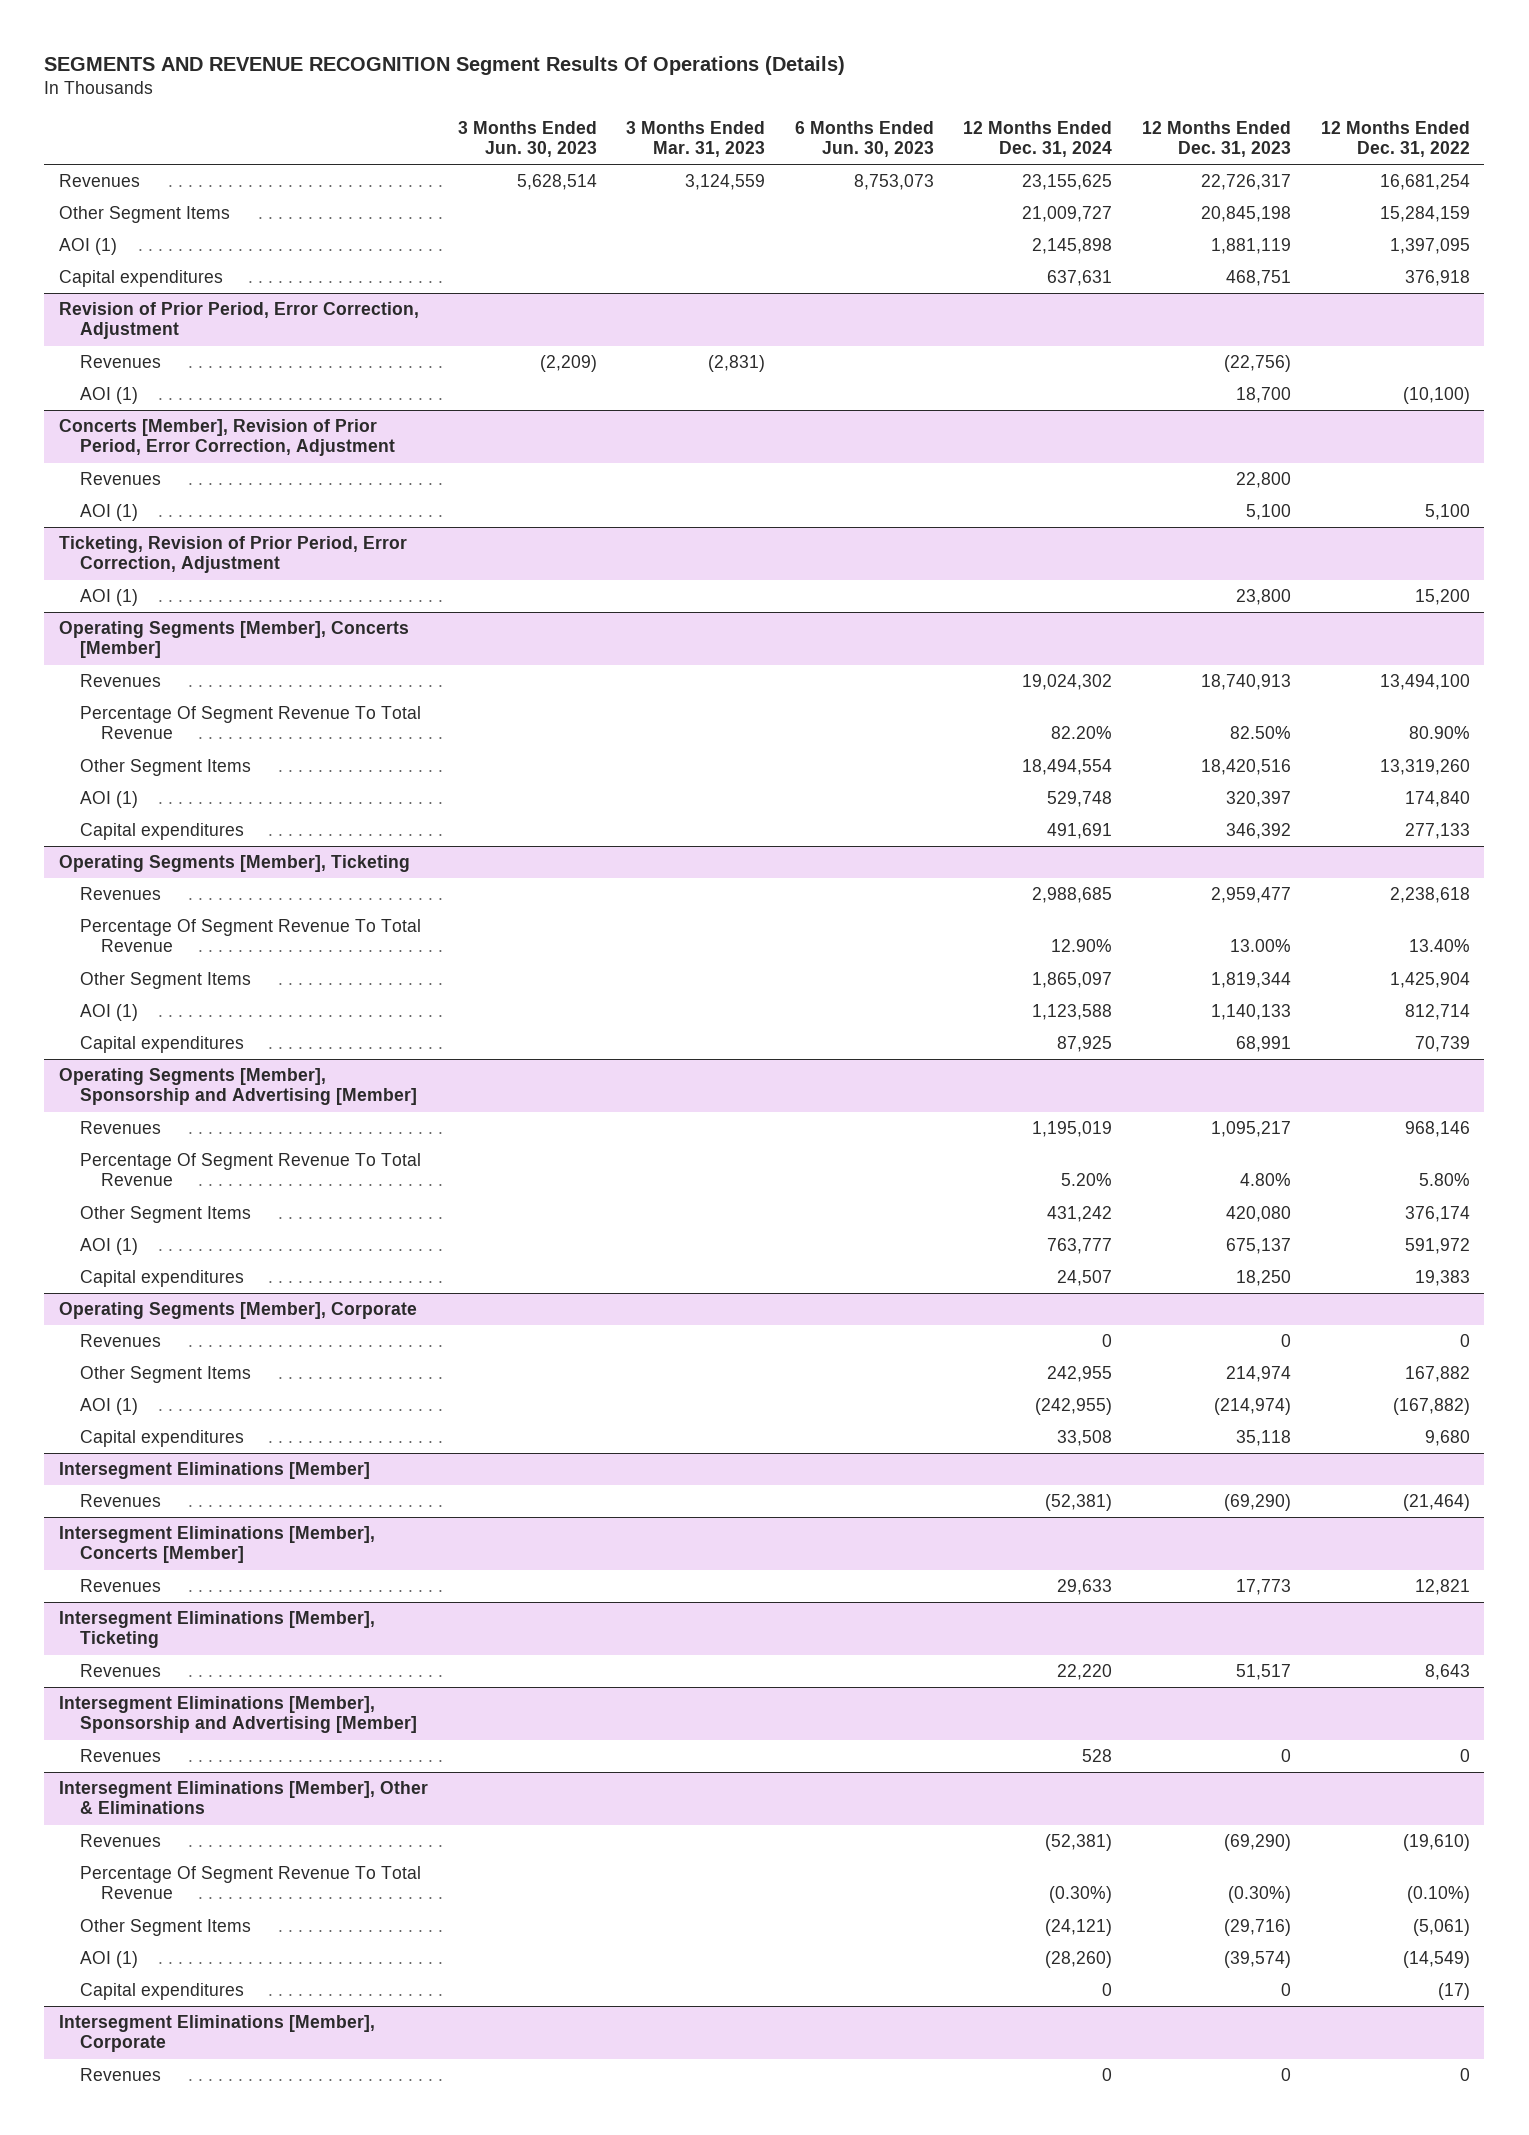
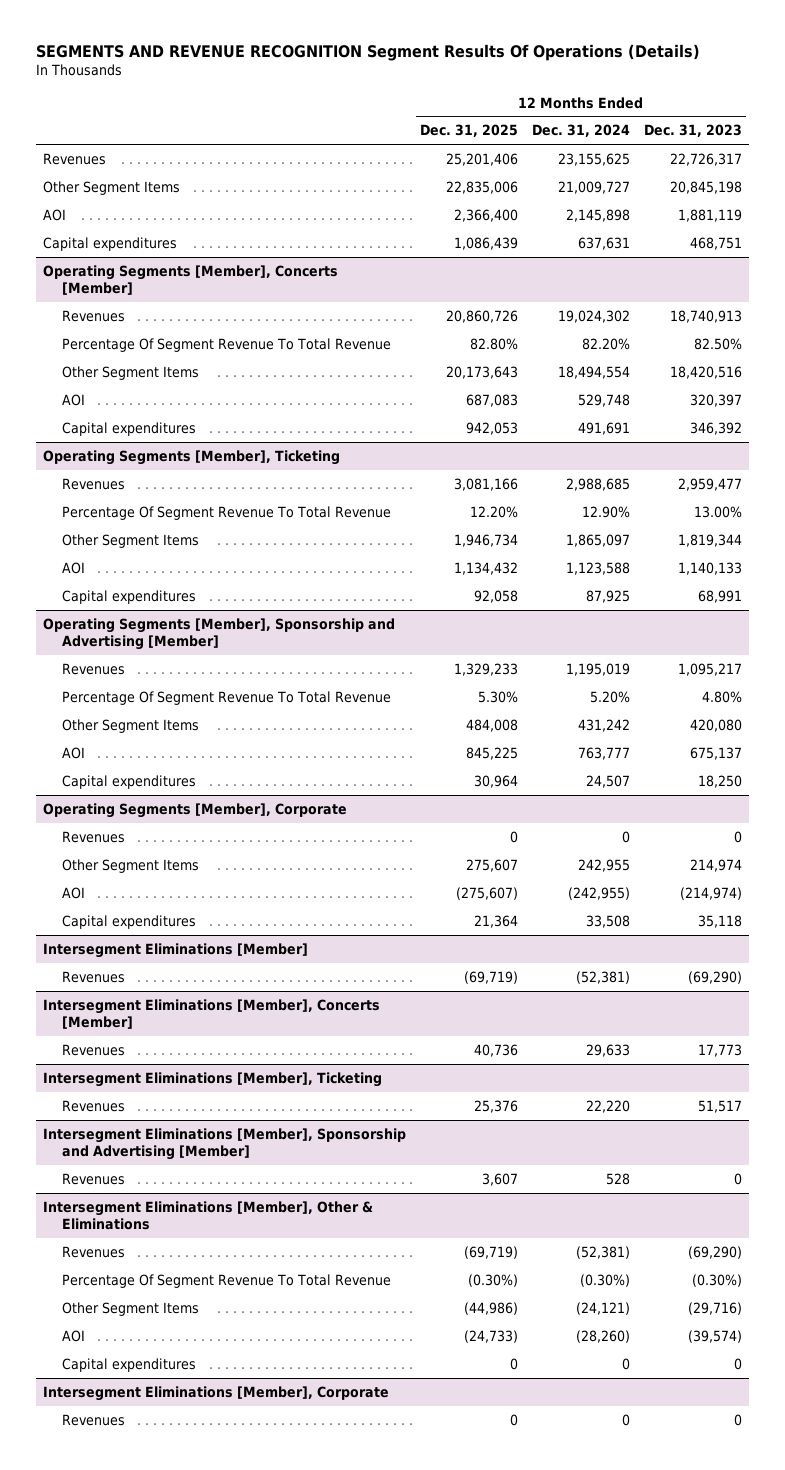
[457,120,597,158] 3 Months Ended Jun. 30, 2023 -> none
[626,120,766,158] 3 Months Ended Mar. 31, 2023 -> none
[794,120,934,158] 6 Months Ended Jun. 30, 2023 -> none
[1320,120,1470,158] 12 Months Ended Dec. 31, 2022 -> none
none -> [419,124,518,138] Dec. 31, 2025
[58,238,117,256] AOI (1) -> [42,208,66,221] AOI
[58,302,419,340] Revision of Prior Period, Error Correction, Adjustment -> none
[79,355,161,369] Revenues -> none
[79,387,138,405] AOI (1) -> none
[58,419,395,457] Concerts [Member], Revision of Prior Period, Error Correction, Adjustment -> none
[79,472,161,486] Revenues -> none
[79,504,138,522] AOI (1) -> none
[58,536,407,574] Ticketing, Revision of Prior Period, Error Correction, Adjustment -> none
[79,589,138,607] AOI (1) -> none
[79,791,138,809] AOI (1) -> [62,393,86,406] AOI
[79,1004,138,1022] AOI (1) -> [62,561,86,574] AOI
[79,1238,138,1256] AOI (1) -> [62,746,86,759] AOI
[79,1398,138,1416] AOI (1) -> [62,886,86,899] AOI
[79,1951,138,1969] AOI (1) -> [62,1329,86,1342] AOI

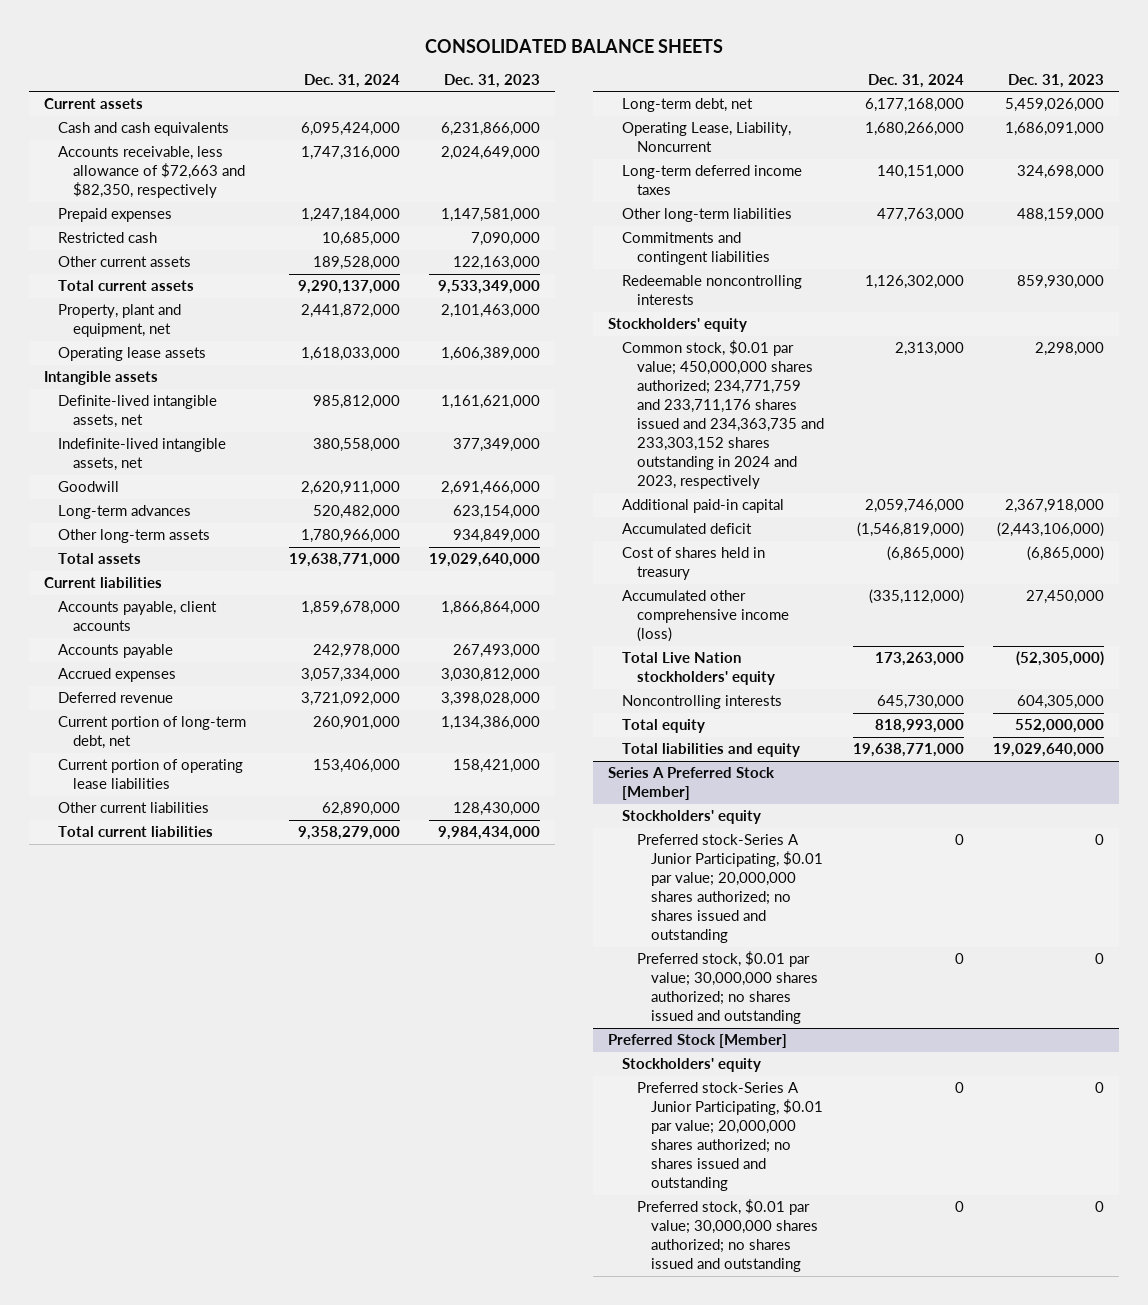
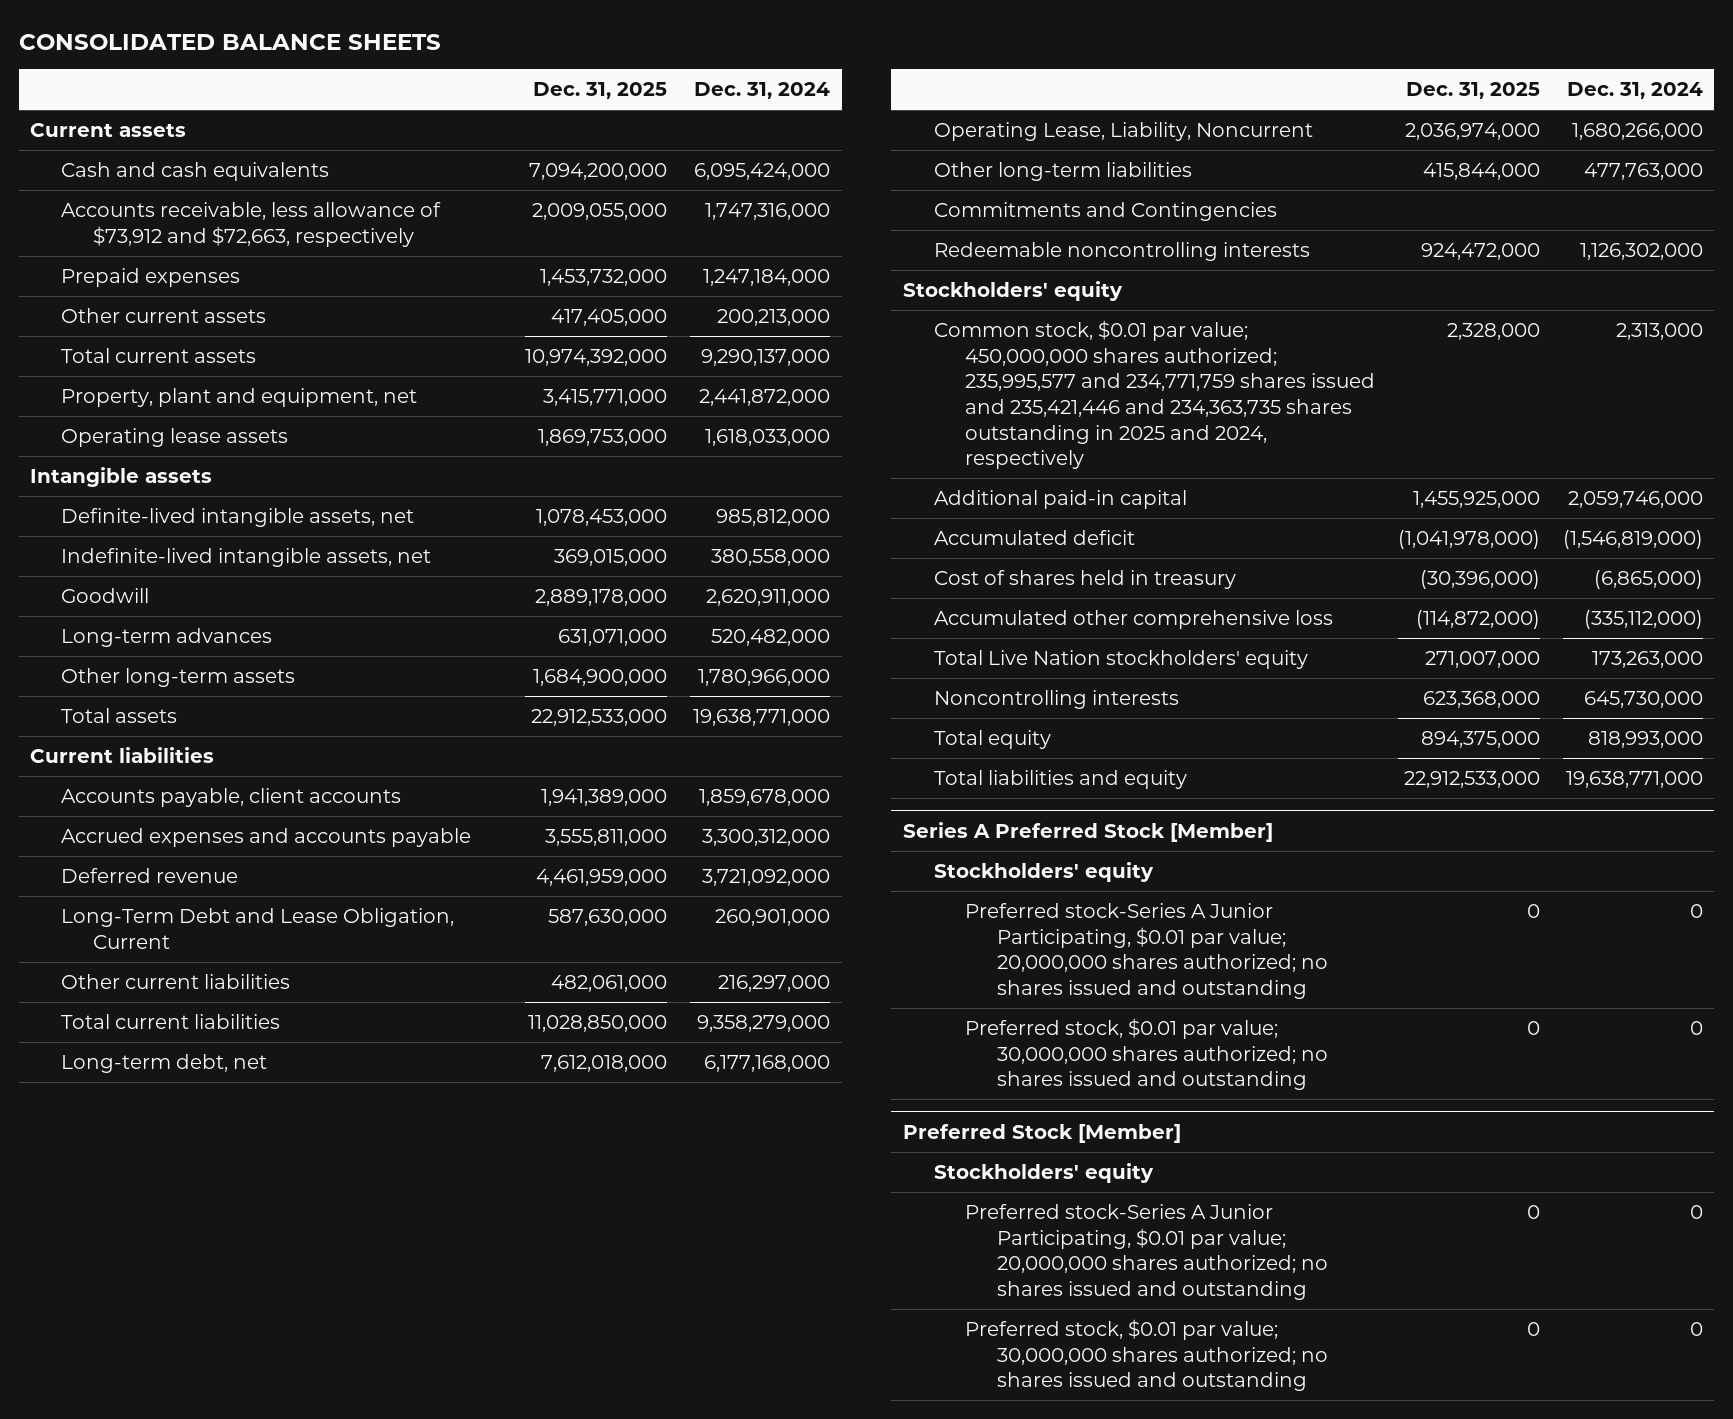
[444,74,541,89] Dec. 31, 2023 -> none
none -> [533,82,668,100] Dec. 31, 2025
[58,146,245,199] Accounts receivable, less allowance of $72,663 and $82,350, respectively -> [61,201,442,247] Accounts receivable, less allowance of $73,912 and $72,663, respectively
[58,232,158,244] Restricted cash -> none
[313,256,401,271] 189,528,000 -> [717,308,831,326] 200,213,000
[58,644,174,659] Accounts payable -> none
[58,668,177,683] Accrued expenses -> [61,827,472,847] Accrued expenses and accounts payable
[301,668,401,683] 3,057,334,000 -> [702,828,831,846] 3,300,312,000
[58,759,244,790] Current portion of operating lease liabilities -> none
[58,716,247,750] Current portion of long-term debt, net -> [61,907,455,949] Long-Term Debt and Lease Obligation, Current
[322,802,401,817] 62,890,000 -> [718,974,831,992] 216,297,000
[622,165,803,196] Long-term deferred income taxes -> none
[622,232,770,266] Commitments and contingent liabilities -> [933,201,1277,221] Commitments and Contingencies
[622,340,824,490] Common stock, $0.01 par value; 450,000,000 shares authorized; 234,771,759 and 233,711,176 shares issued and 234,363,735 and 233,303,152 shares outstanding in 2024 and 2023, respectively -> [933,319,1376,470] Common stock, $0.01 par value; 450,000,000 shares authorized; 235,995,577 and 234,771,759 shares issued and 235,421,446 and 234,363,735 shares outstanding in 2025 and 2024, respectively
[622,590,789,643] Accumulated other comprehensive income (loss) -> [933,609,1333,629] Accumulated other comprehensive loss

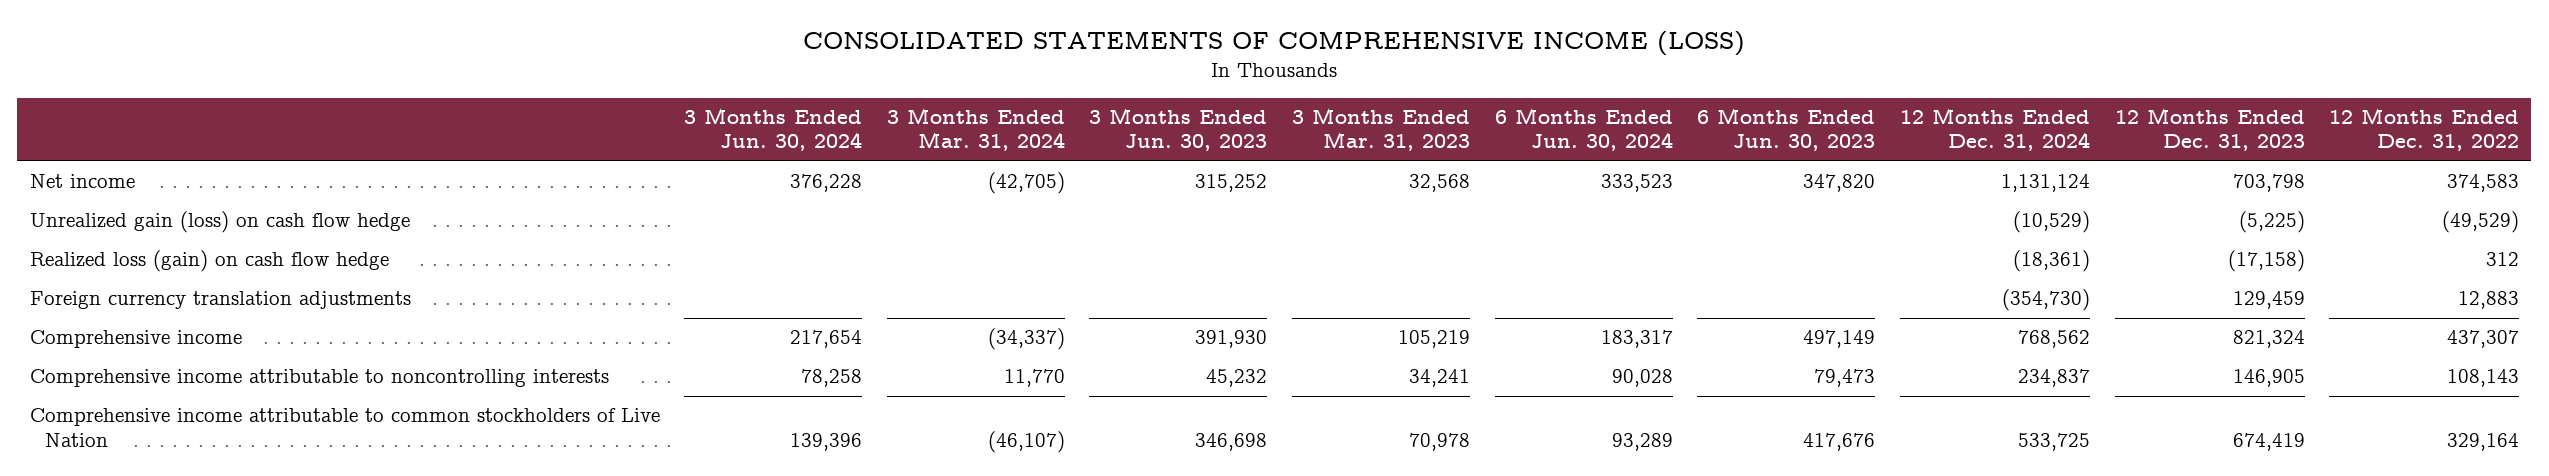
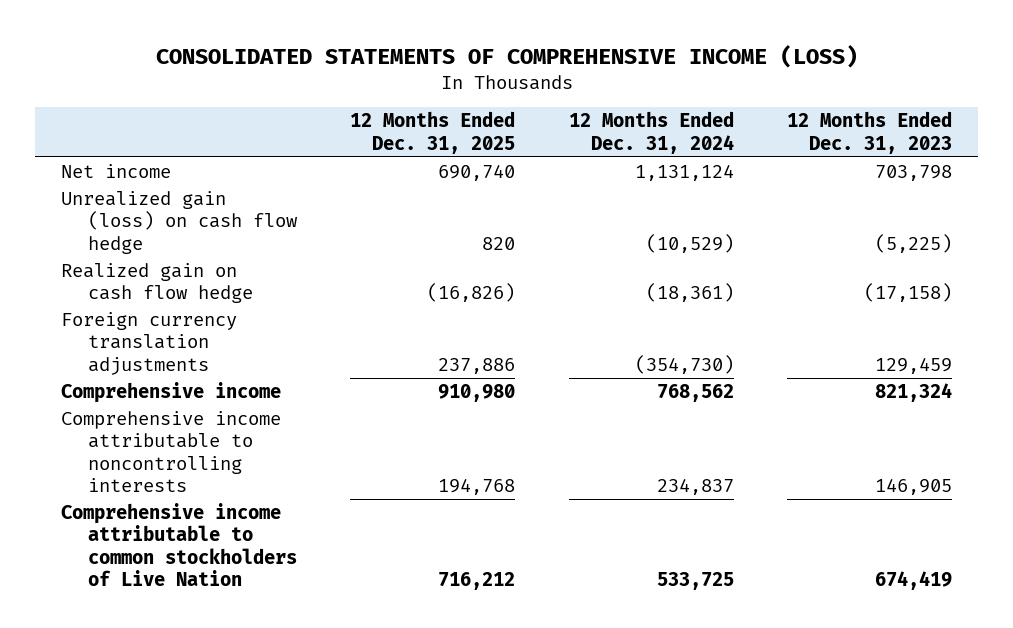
[684,108,863,152] 3 Months Ended Jun. 30, 2024 -> none
[886,108,1065,152] 3 Months Ended Mar. 31, 2024 -> none
[1089,108,1268,152] 3 Months Ended Jun. 30, 2023 -> none
[1292,108,1471,152] 3 Months Ended Mar. 31, 2023 -> none
[1494,108,1673,152] 6 Months Ended Jun. 30, 2024 -> none
[1697,108,1876,152] 6 Months Ended Jun. 30, 2023 -> none
[2329,108,2520,152] 12 Months Ended Dec. 31, 2022 -> none
none -> [350,111,516,154] 12 Months Ended Dec. 31, 2025
[29,250,389,273] Realized loss (gain) on cash flow hedge -> [61,262,254,304] Realized gain on cash flow hedge

